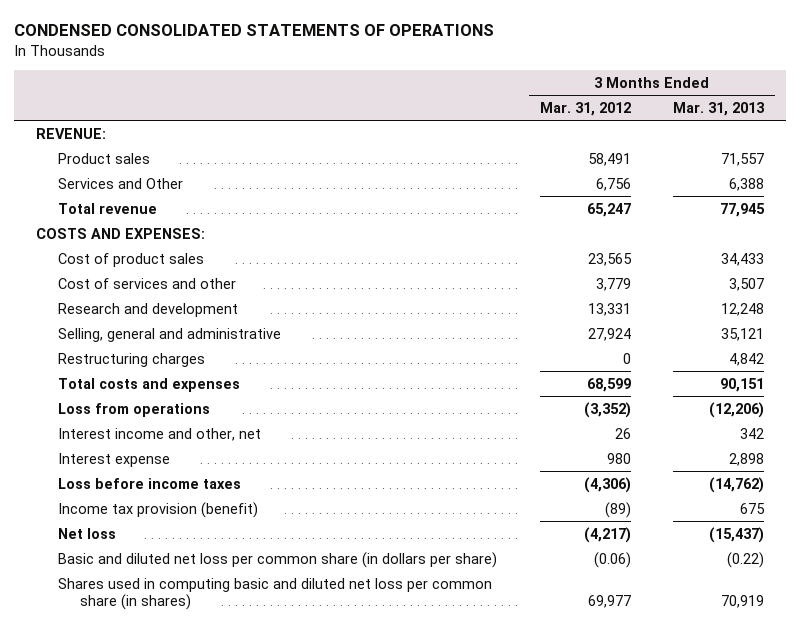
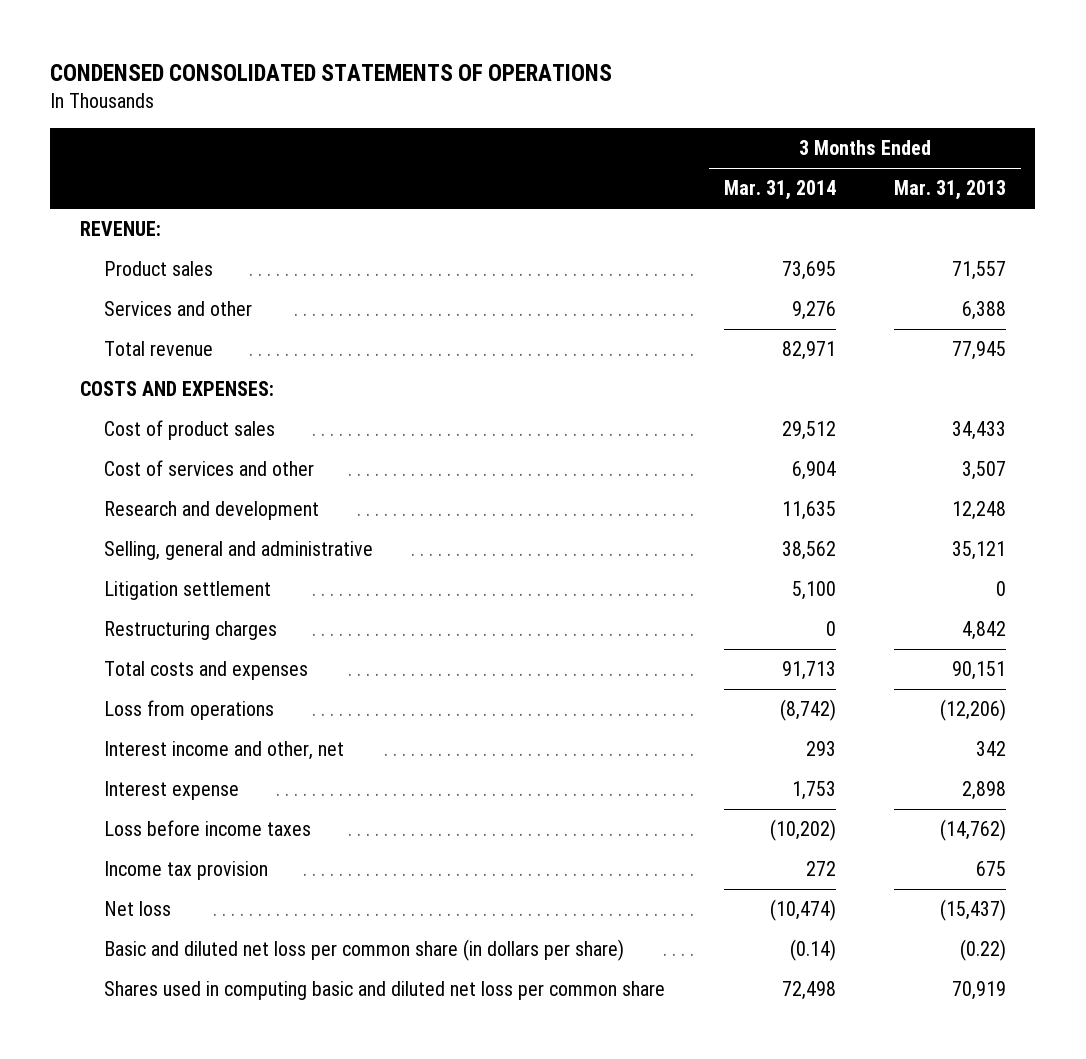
[539,101,631,116] Mar. 31, 2012 -> none
none -> [723,180,836,201] Mar. 31, 2014
[57,177,183,189] Services and Other -> [103,300,252,316] Services and other
none -> [103,580,271,600] Litigation settlement
[57,501,258,518] Income tax provision (benefit) -> [103,860,268,880] Income tax provision
[57,577,492,610] Shares used in computing basic and diluted net loss per common share (in shares) -> [103,980,665,1000] Shares used in computing basic and diluted net loss per common share

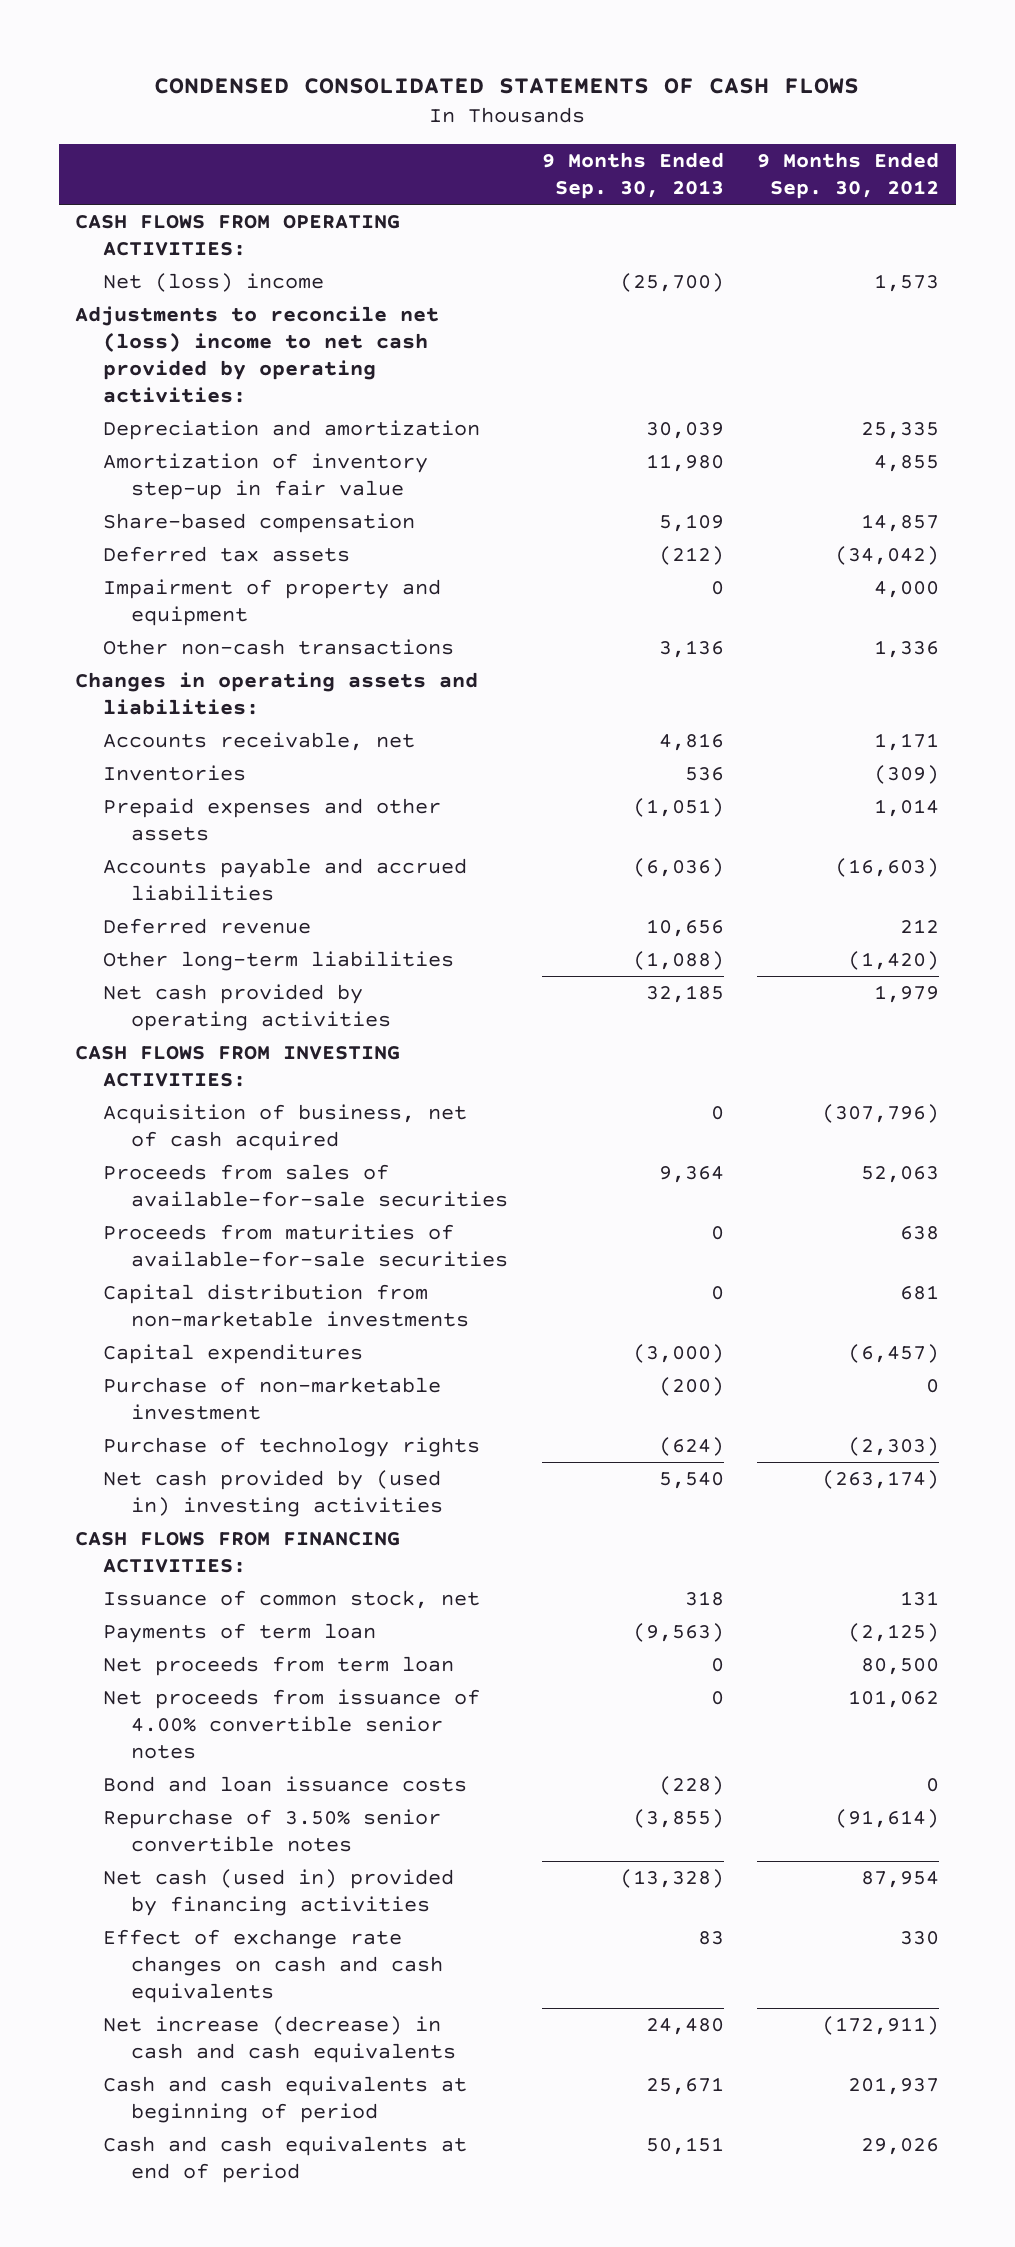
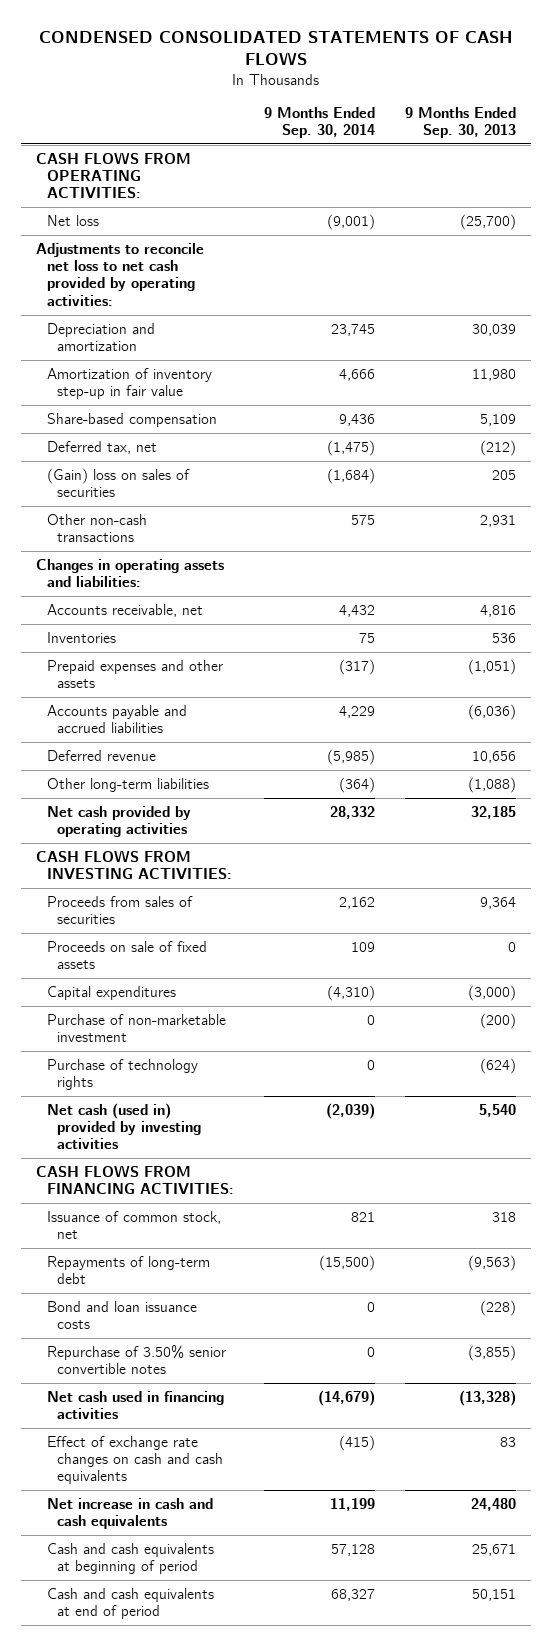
[757,152,940,200] 9 Months Ended Sep. 30, 2012 -> none
none -> [263,106,375,139] 9 Months Ended Sep. 30, 2014
[103,272,325,292] Net (loss) income -> [46,214,99,226] Net loss
[75,305,440,403] Adjustments to reconcile net (loss) income to net cash provided by operating activities: -> [36,242,205,306] Adjustments to reconcile net loss to net cash provided by operating activities:
[103,578,442,626] Impairment of property and equipment -> none
[103,545,351,562] Deferred tax assets -> [46,440,157,454] Deferred tax, net
none -> [46,467,190,498] (Gain) loss on sales of securities
[658,639,724,658] 3,136 -> [480,514,517,527] 2,931
[103,1103,468,1151] Acquisition of business, net of cash acquired -> none
[103,1223,509,1267] Proceeds from maturities of available-for-sale securities -> none
[103,1283,470,1327] Capital distribution from non-marketable investments -> none
[103,1163,509,1207] Proceeds from sales of available-for-sale securities -> [46,895,193,925] Proceeds from sales of securities
none -> [46,940,207,970] Proceeds on sale of fixed assets
[103,1469,444,1517] Net cash provided by (used in) investing activities -> [46,1102,202,1150] Net cash (used in) provided by investing activities
[103,1655,455,1676] Net proceeds from term loan -> none
[103,1688,481,1759] Net proceeds from issuance of 4.00% convertible senior notes -> none
[103,1622,377,1643] Payments of term loan -> [46,1255,210,1285] Repayments of long-term debt
[103,1868,455,1916] Net cash (used in) provided by financing activities -> [46,1390,224,1420] Net cash used in financing activities
[103,2015,457,2063] Net increase (decrease) in cash and cash equivalents -> [46,1497,213,1530] Net increase in cash and cash equivalents

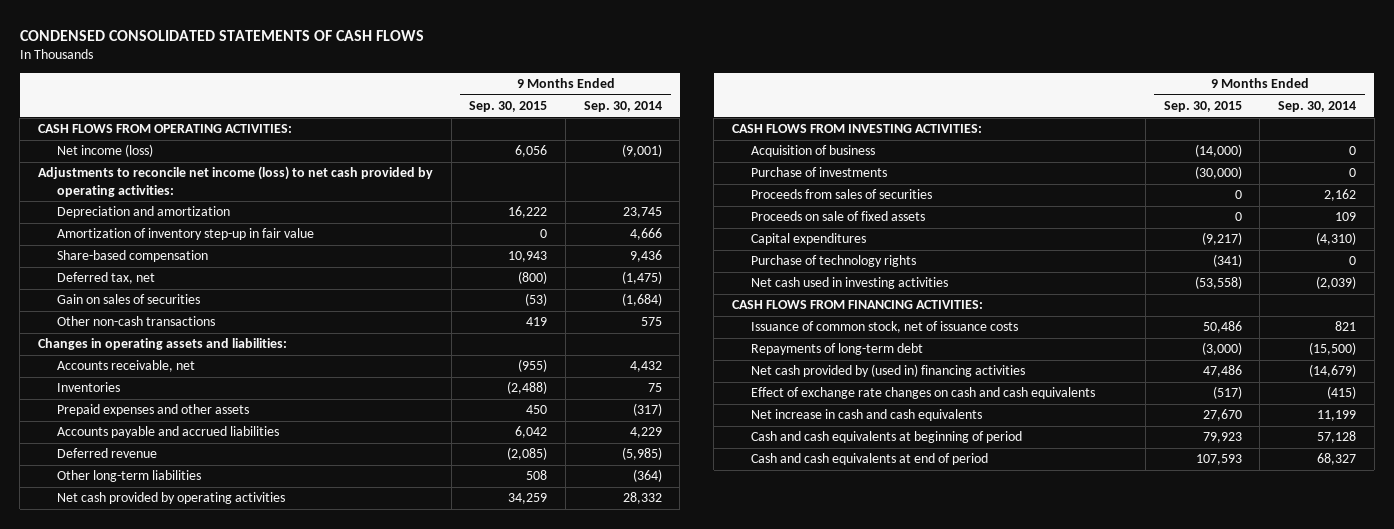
[405,106,517,139] 9 Months Ended Sep. 30, 2013 -> none
none -> [469,101,548,113] Sep. 30, 2015
[46,214,99,226] Net loss -> [56,144,153,158] Net income (loss)
[36,242,205,306] Adjustments to reconcile net loss to net cash provided by operating activities: -> [37,166,433,197] Adjustments to reconcile net income (loss) to net cash provided by operating activities:
[46,467,190,498] (Gain) loss on sales of securities -> [56,294,200,305] Gain on sales of securities
none -> [750,145,875,158] Acquisition of business
none -> [750,167,887,178] Purchase of investments
[46,1013,226,1043] Purchase of non-marketable investment -> none
[46,1102,202,1150] Net cash (used in) provided by investing activities -> [750,277,948,290] Net cash used in investing activities
[46,1210,221,1240] Issuance of common stock, net -> [750,321,1018,334] Issuance of common stock, net of issuance costs
[46,1300,197,1330] Bond and loan issuance costs -> none
[46,1344,226,1375] Repurchase of 3.50% senior convertible notes -> none
[46,1390,224,1420] Net cash used in financing activities -> [750,364,1025,378] Net cash provided by (used in) financing activities

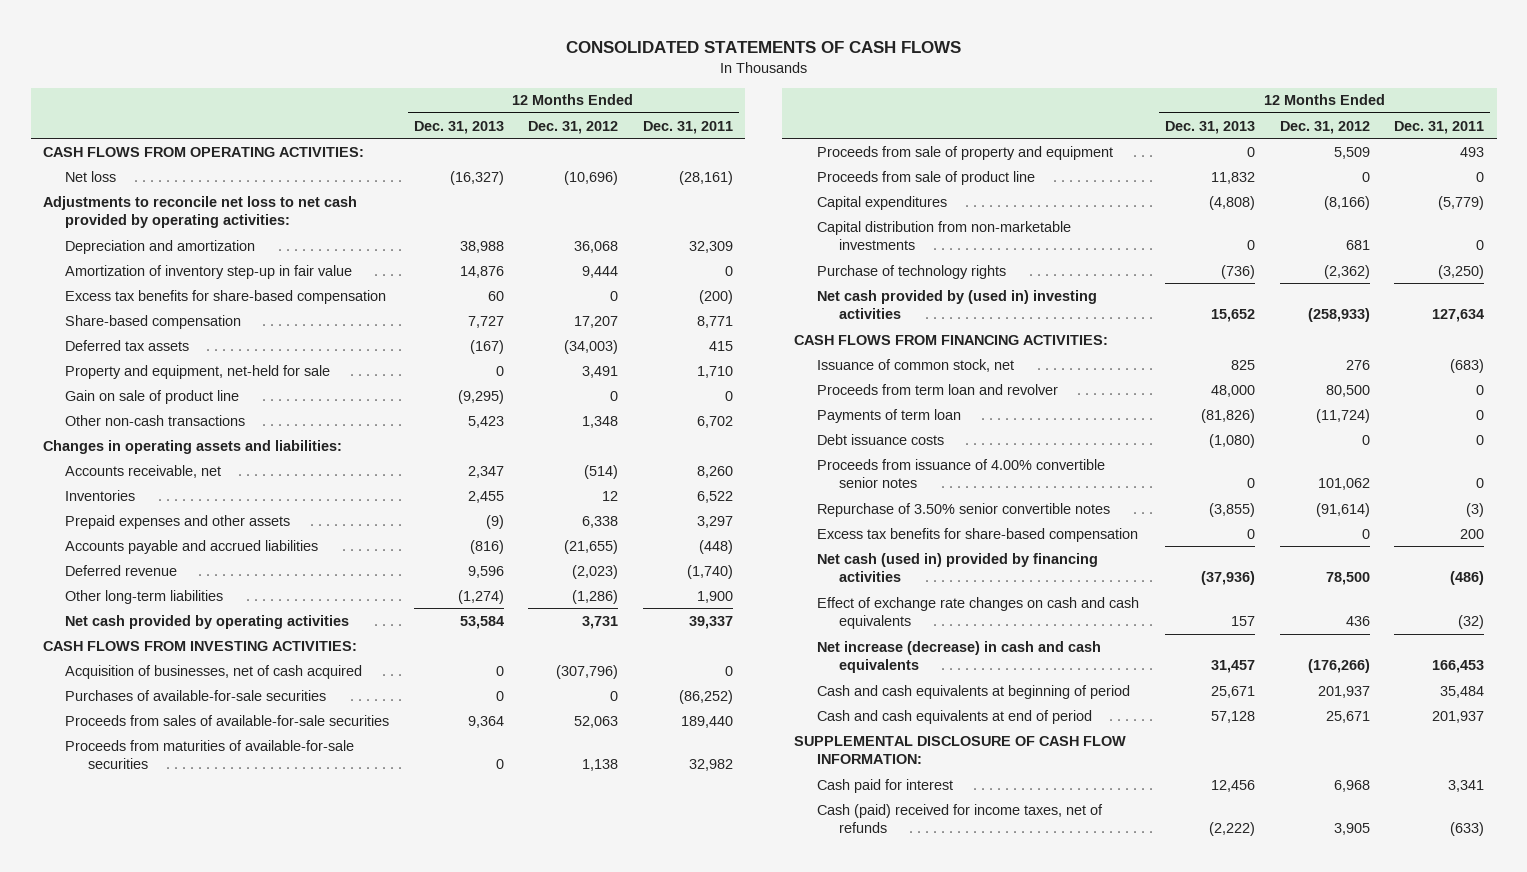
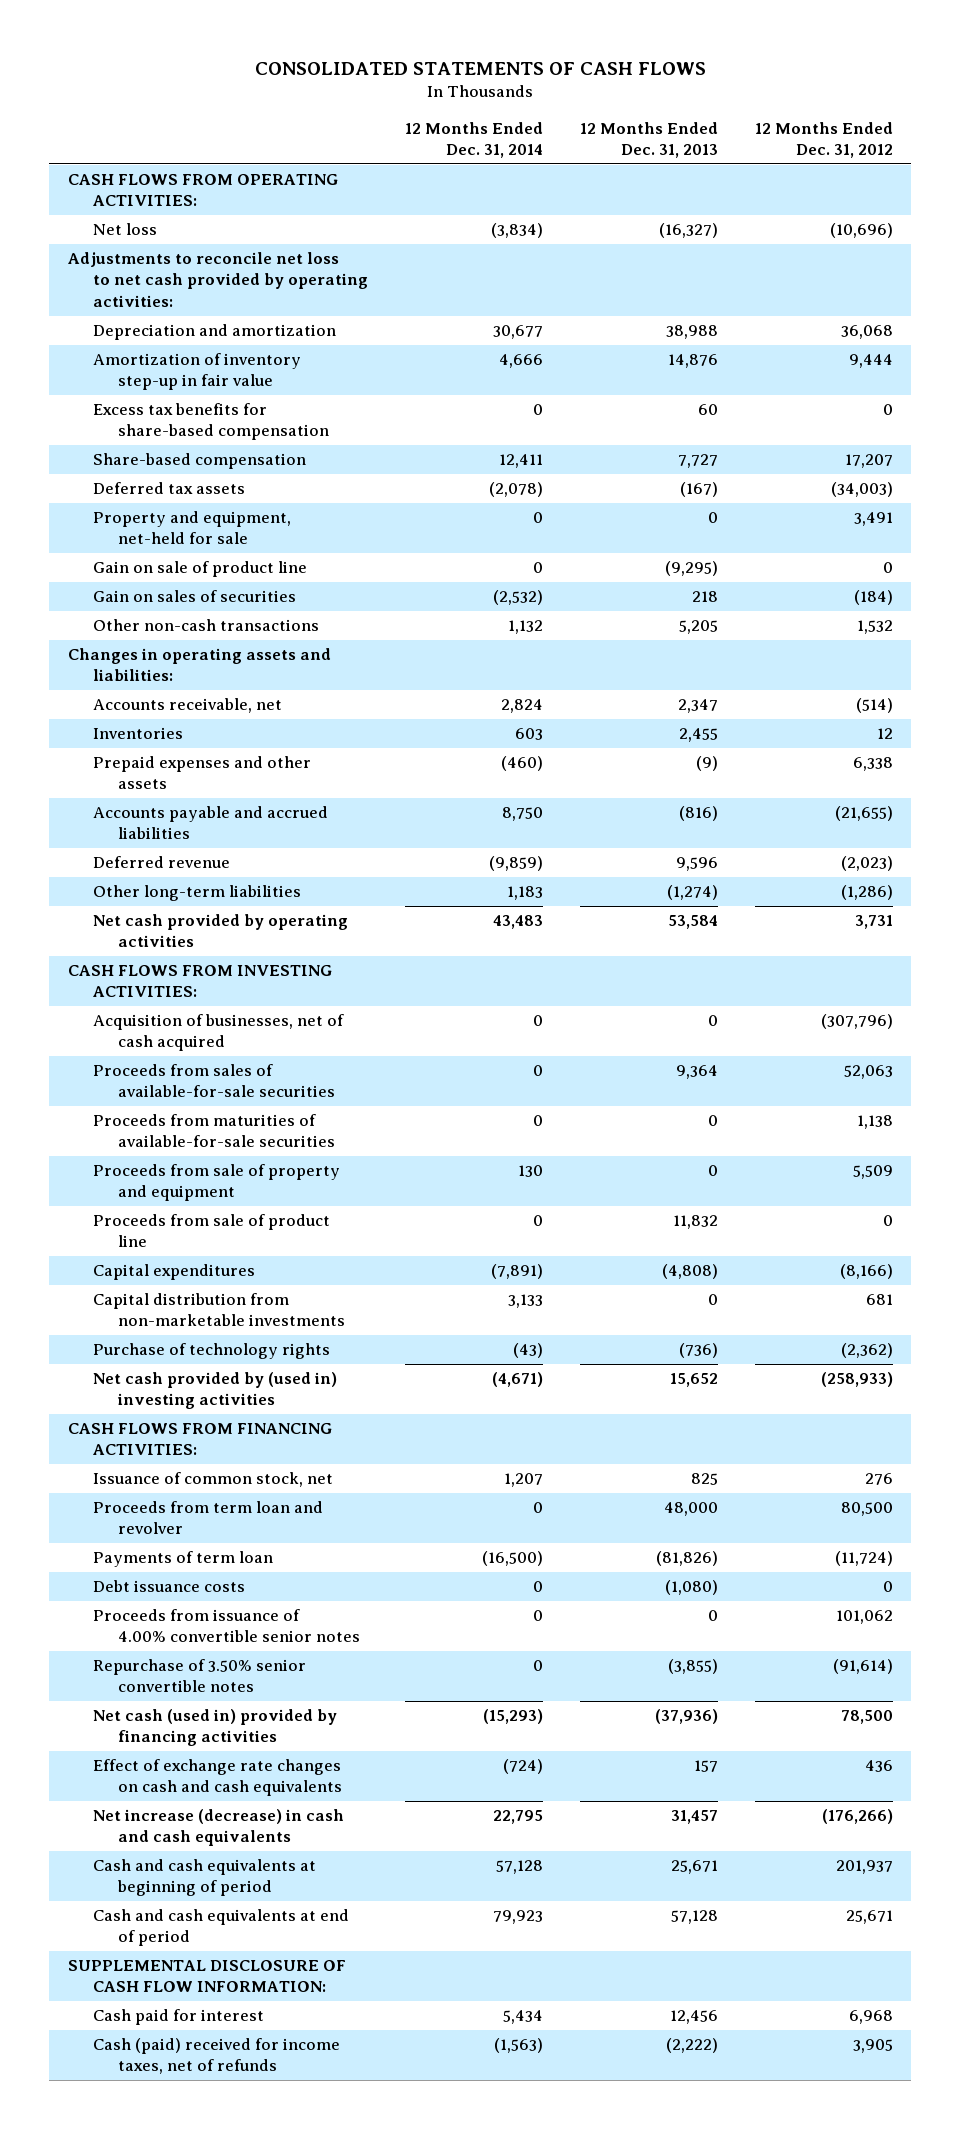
[642,120,733,134] Dec. 31, 2011 -> none
none -> [404,121,543,158] 12 Months Ended Dec. 31, 2014
none -> [93,590,297,603] Gain on sales of securities
[467,415,504,428] 5,423 -> [678,620,718,635] 5,205
[582,415,619,428] 1,348 -> [856,620,893,635] 1,532
[65,689,327,701] Purchases of available-for-sale securities -> none
[816,527,1138,542] Excess tax benefits for share-based compensation -> none

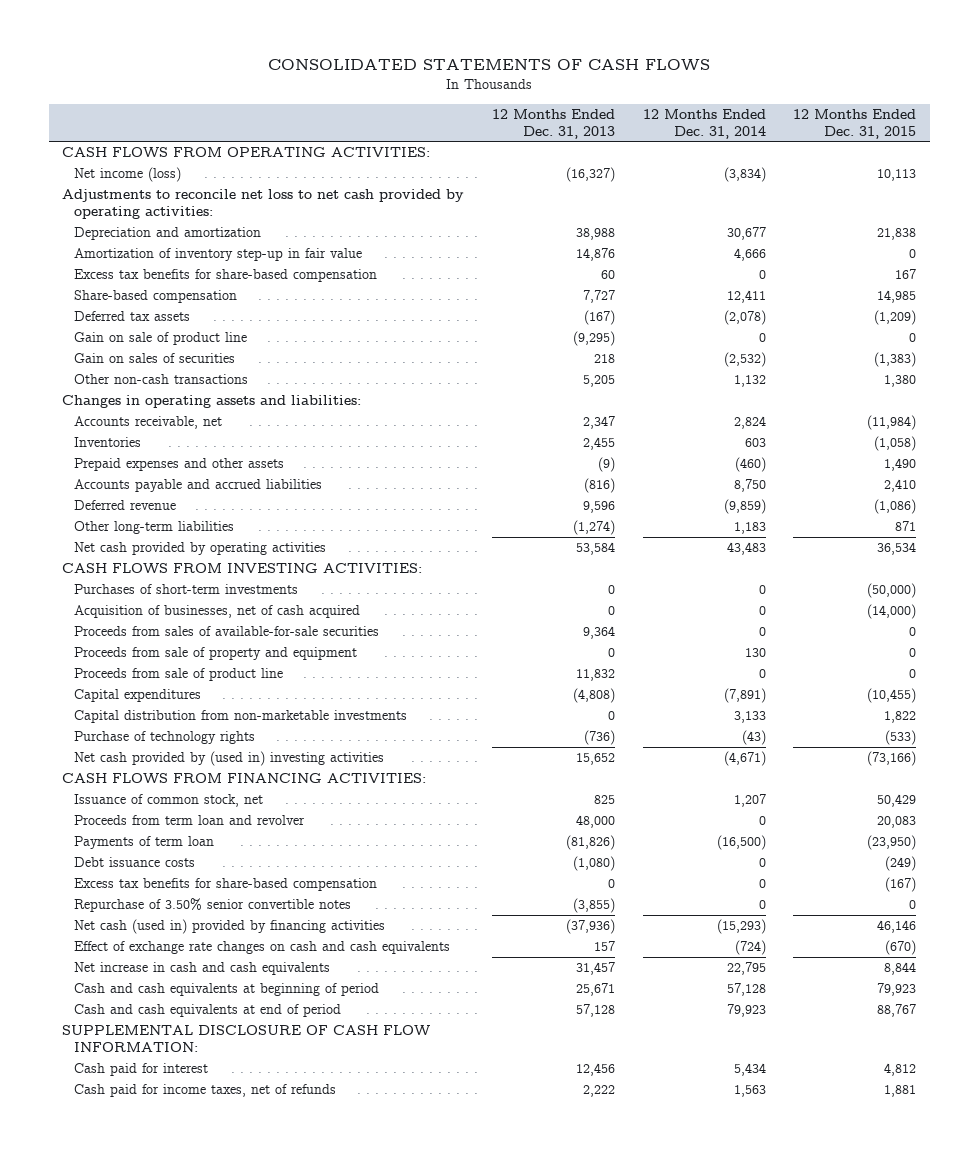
[754,121,893,158] 12 Months Ended Dec. 31, 2012 -> none
none -> [793,108,917,139] 12 Months Ended Dec. 31, 2015
[93,223,158,236] Net loss -> [73,167,181,183] Net income (loss)
[93,511,292,545] Property and equipment, net-held for sale -> none
none -> [73,584,298,595] Purchases of short-term investments
[93,1114,336,1148] Proceeds from maturities of available-for-sale securities -> none
[93,1609,361,1643] Proceeds from issuance of 4.00% convertible senior notes -> none
none -> [73,878,377,892] Excess tax benefits for share-based compensation
[93,1809,345,1847] Net increase (decrease) in cash and cash equivalents -> [73,962,330,976] Net increase in cash and cash equivalents
[93,2038,341,2075] Cash (paid) received for income taxes, net of refunds -> [73,1084,336,1098] Cash paid for income taxes, net of refunds
[493,2038,543,2054] (1,563) -> [733,1085,766,1098] 1,563
[665,2038,718,2054] (2,222) -> [583,1085,616,1098] 2,222

